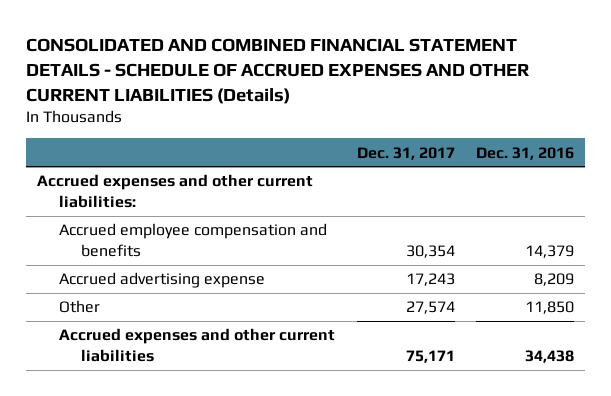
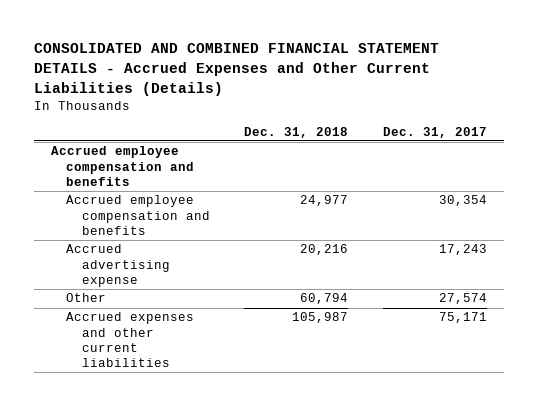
[26,37,530,104] CONSOLIDATED AND COMBINED FINANCIAL STATEMENT DETAILS - SCHEDULE OF ACCRUED EXPENSES AND OTHER CURRENT LIABILITIES (Details) -> [33,43,439,96] CONSOLIDATED AND COMBINED FINANCIAL STATEMENT DETAILS - Accrued Expenses and Other Current Liabilities (Details)
[475,146,574,160] Dec. 31, 2016 -> none
none -> [244,126,349,138] Dec. 31, 2018
[36,174,313,208] Accrued expenses and other current liabilities: -> [50,146,195,186] Accrued employee compensation and benefits

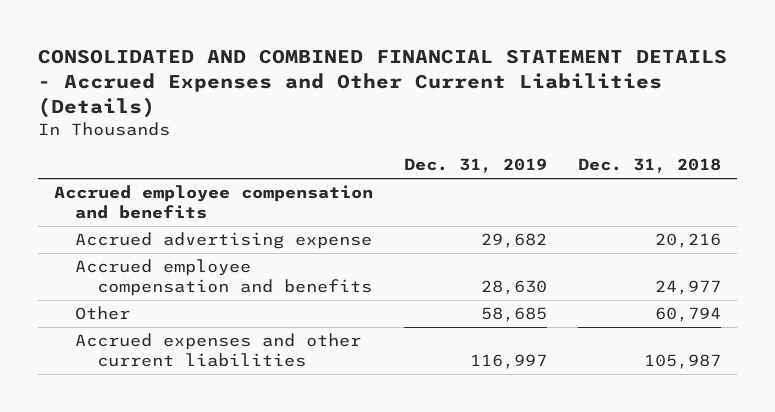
[382,126,487,138] Dec. 31, 2017 -> none
none -> [404,158,548,174] Dec. 31, 2019
[66,195,210,235] Accrued employee compensation and benefits -> [75,259,372,297] Accrued employee compensation and benefits

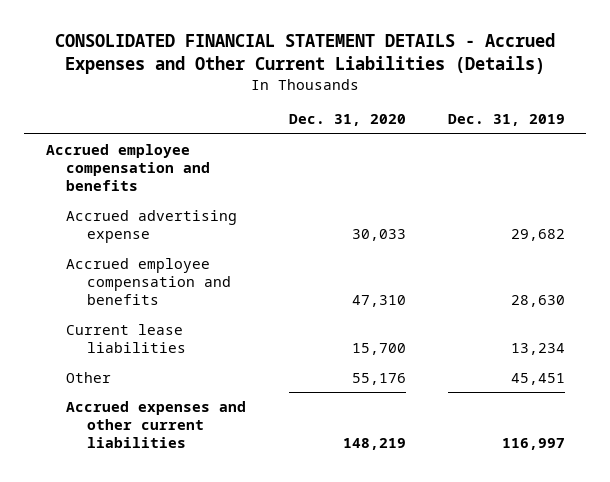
[38,49,728,119] CONSOLIDATED AND COMBINED FINANCIAL STATEMENT DETAILS - Accrued Expenses and Other Current Liabilities (Details) -> [55,33,556,74] CONSOLIDATED FINANCIAL STATEMENT DETAILS - Accrued Expenses and Other Current Liabilities (Details)
[578,158,722,174] Dec. 31, 2018 -> none
none -> [288,114,406,127] Dec. 31, 2020
none -> [66,323,186,354] Current lease liabilities
[481,307,548,323] 58,685 -> [510,372,565,385] 45,451

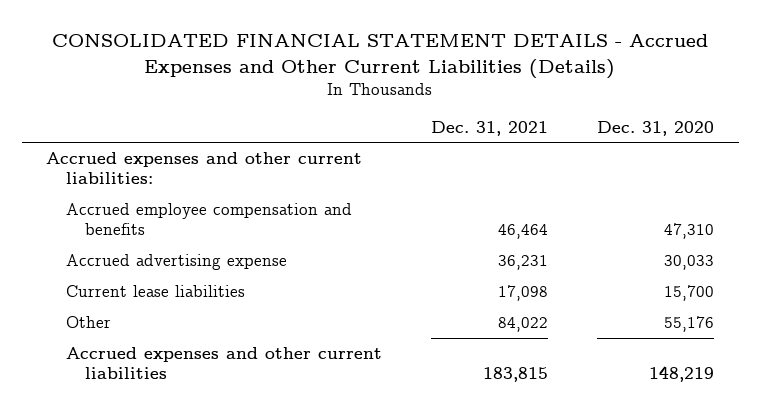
[447,114,565,127] Dec. 31, 2019 -> none
none -> [431,120,549,136] Dec. 31, 2021
[45,143,211,192] Accrued employee compensation and benefits -> [46,152,363,185] Accrued expenses and other current liabilities:
[66,209,238,244] Accrued advertising expense -> [65,254,287,271] Accrued advertising expense

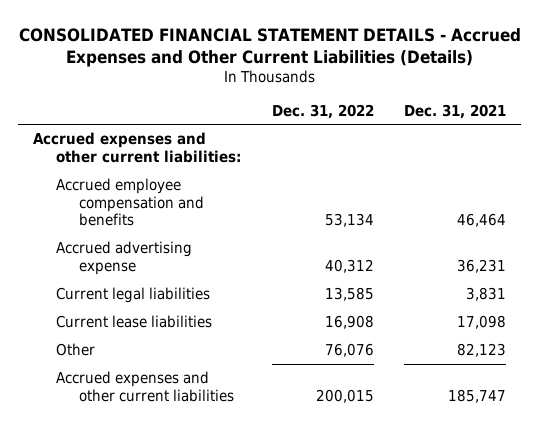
[597,120,715,136] Dec. 31, 2020 -> none
none -> [271,103,374,119] Dec. 31, 2022
none -> [56,287,211,304] Current legal liabilities
[498,317,549,333] 84,022 -> [456,343,506,358] 82,123
[483,367,549,383] 183,815 -> [447,388,506,403] 185,747

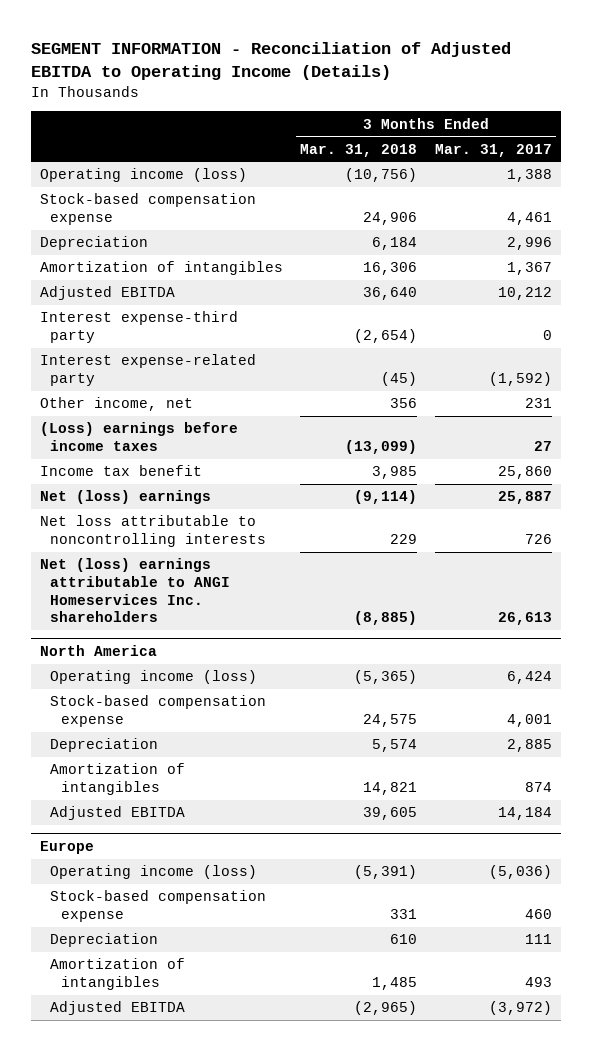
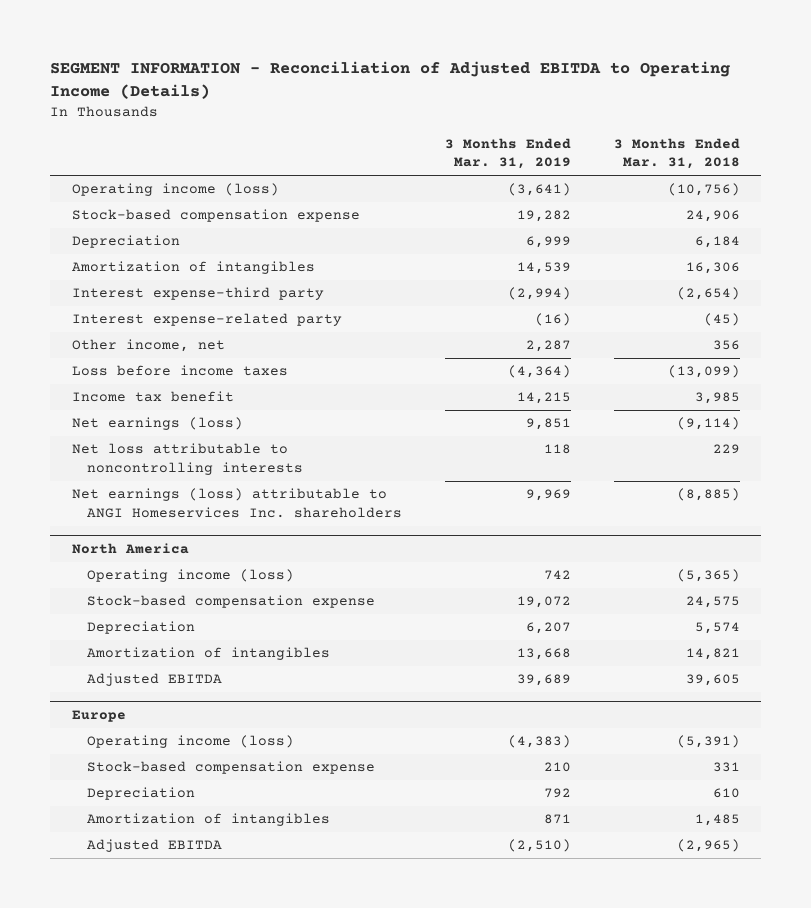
[435,143,553,157] Mar. 31, 2017 -> none
none -> [444,137,571,170] 3 Months Ended Mar. 31, 2019
[39,286,175,301] Adjusted EBITDA -> none
[39,422,238,452] (Loss) earnings before income taxes -> [71,365,288,377] Loss before income taxes
[39,490,211,505] Net (loss) earnings -> [71,417,243,431] Net earnings (loss)
[39,558,231,623] Net (loss) earnings attributable to ANGI Homeservices Inc. shareholders -> [71,488,402,518] Net earnings (loss) attributable to ANGI Homeservices Inc. shareholders

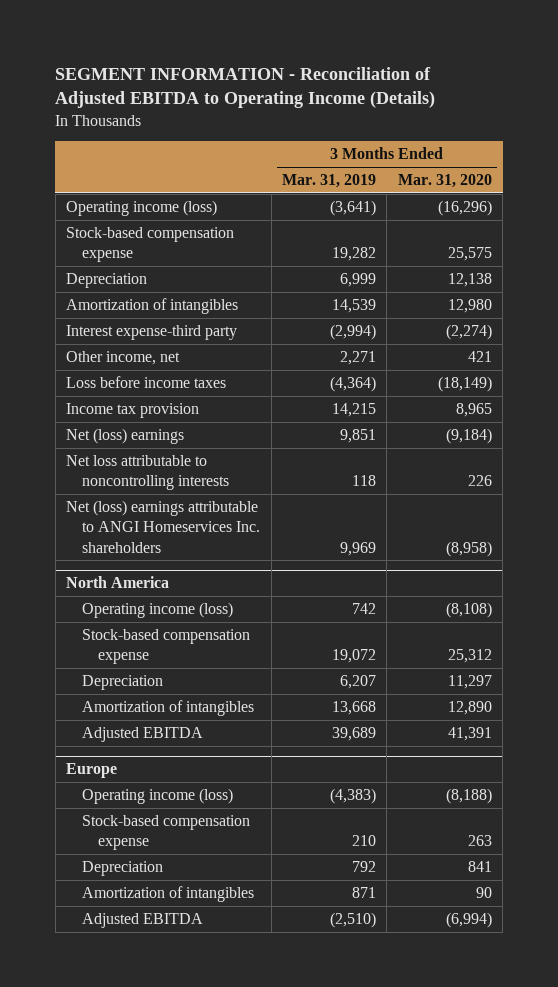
[613,137,740,170] 3 Months Ended Mar. 31, 2018 -> none
none -> [397,174,492,189] Mar. 31, 2020
[71,313,342,327] Interest expense-related party -> none
[525,340,571,353] 2,287 -> [340,351,377,366] 2,271
[71,391,234,403] Income tax benefit -> [66,403,200,419] Income tax provision
[71,417,243,431] Net earnings (loss) -> [66,428,185,445] Net (loss) earnings
[71,488,402,518] Net earnings (loss) attributable to ANGI Homeservices Inc. shareholders -> [66,500,261,553] Net (loss) earnings attributable to ANGI Homeservices Inc. shareholders

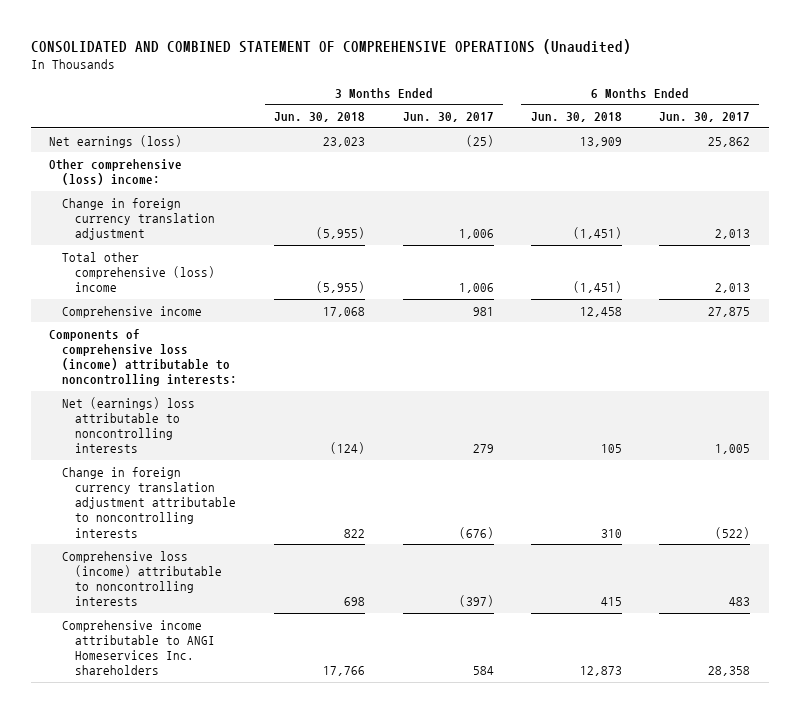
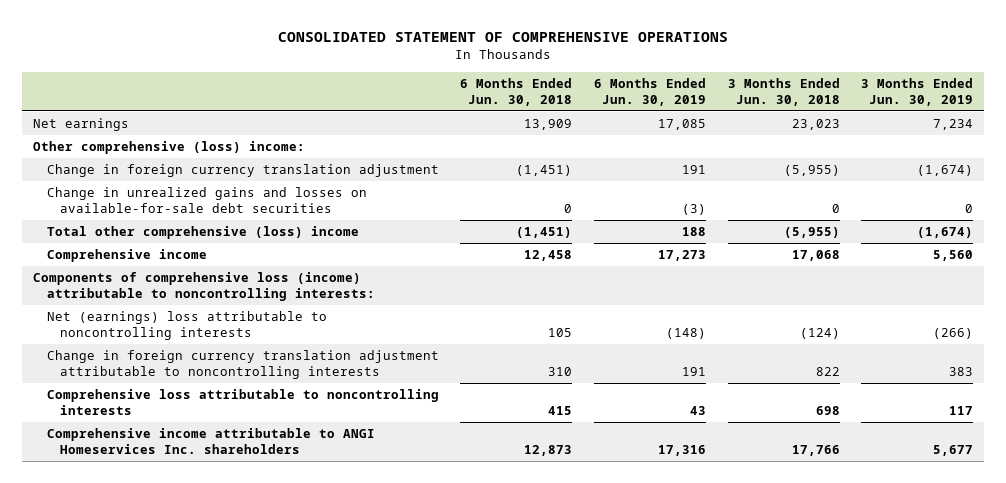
[30,38,631,54] CONSOLIDATED AND COMBINED STATEMENT OF COMPREHENSIVE OPERATIONS (Unaudited) -> [278,32,729,43] CONSOLIDATED STATEMENT OF COMPREHENSIVE OPERATIONS
[402,112,494,123] Jun. 30, 2017 -> none
[658,112,750,123] Jun. 30, 2017 -> none
none -> [593,77,706,107] 6 Months Ended Jun. 30, 2019
none -> [861,77,974,107] 3 Months Ended Jun. 30, 2019
[49,134,183,148] Net earnings (loss) -> [33,117,130,131] Net earnings
none -> [46,186,367,214] Change in unrealized gains and losses on available-for-sale debt securities
[62,550,223,607] Comprehensive loss (income) attributable to noncontrolling interests -> [46,388,439,416] Comprehensive loss attributable to noncontrolling interests

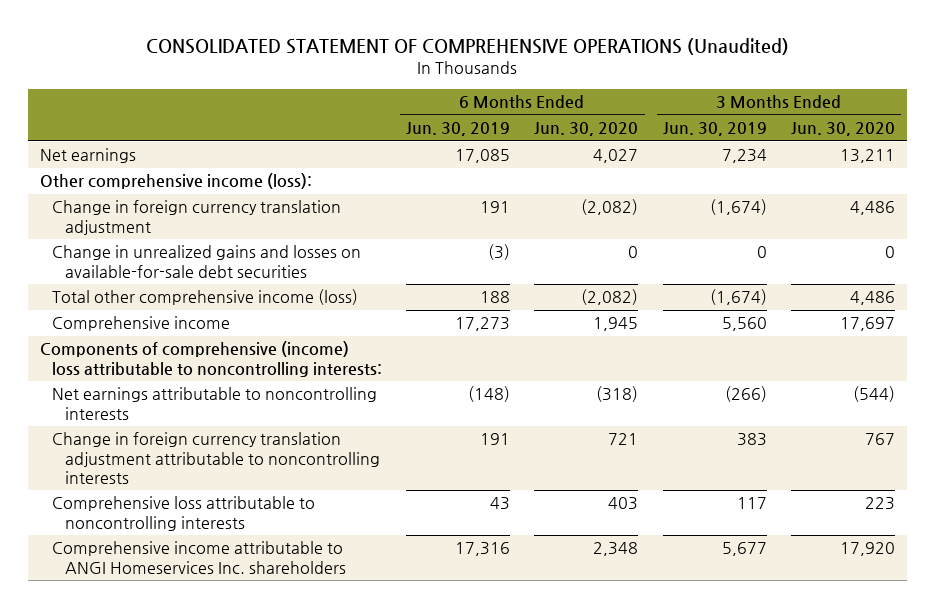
[278,32,729,43] CONSOLIDATED STATEMENT OF COMPREHENSIVE OPERATIONS -> [146,38,790,56] CONSOLIDATED STATEMENT OF COMPREHENSIVE OPERATIONS (Unaudited)
[460,77,573,107] 6 Months Ended Jun. 30, 2018 -> none
[727,77,840,107] 3 Months Ended Jun. 30, 2018 -> none
none -> [534,122,639,137] Jun. 30, 2020
none -> [790,122,895,137] Jun. 30, 2020
[33,140,306,154] Other comprehensive (loss) income: -> [40,173,313,190] Other comprehensive income (loss):
[46,225,359,239] Total other comprehensive (loss) income -> [52,289,359,306] Total other comprehensive income (loss)
[33,271,375,302] Components of comprehensive loss (income) attributable to noncontrolling interests: -> [40,341,383,377] Components of comprehensive (income) loss attributable to noncontrolling interests:
[46,310,327,341] Net (earnings) loss attributable to noncontrolling interests -> [52,387,378,420] Net earnings attributable to noncontrolling interests

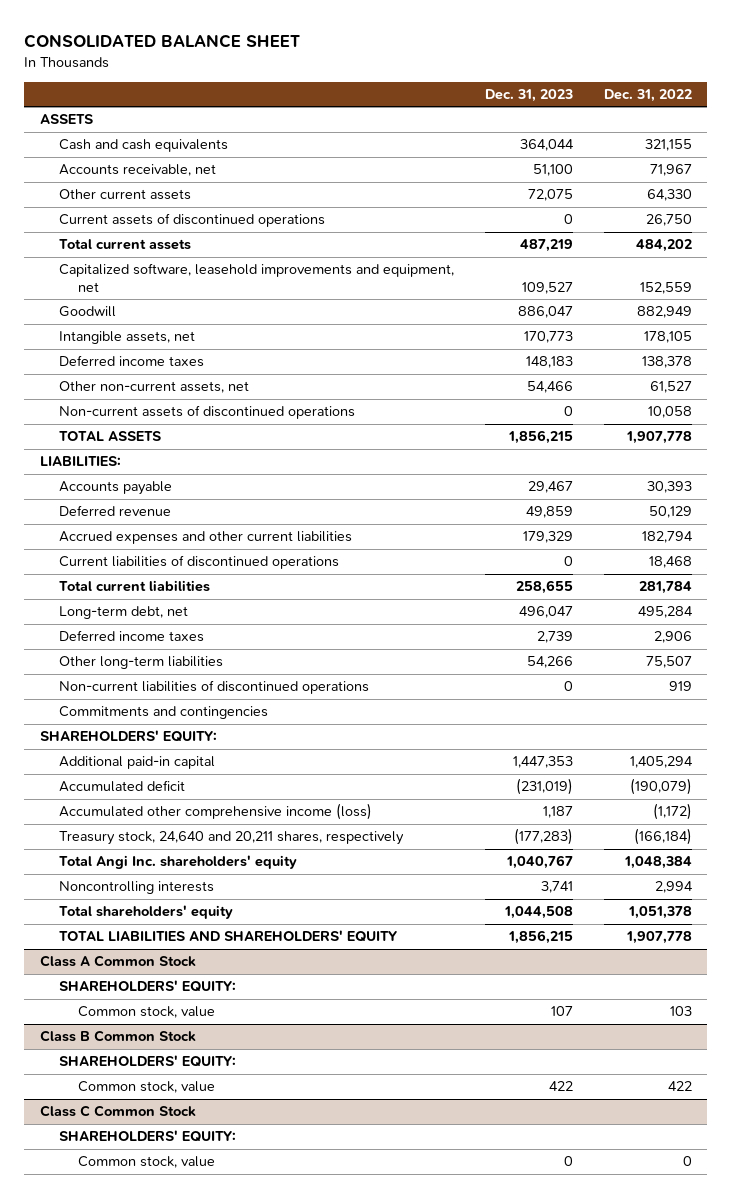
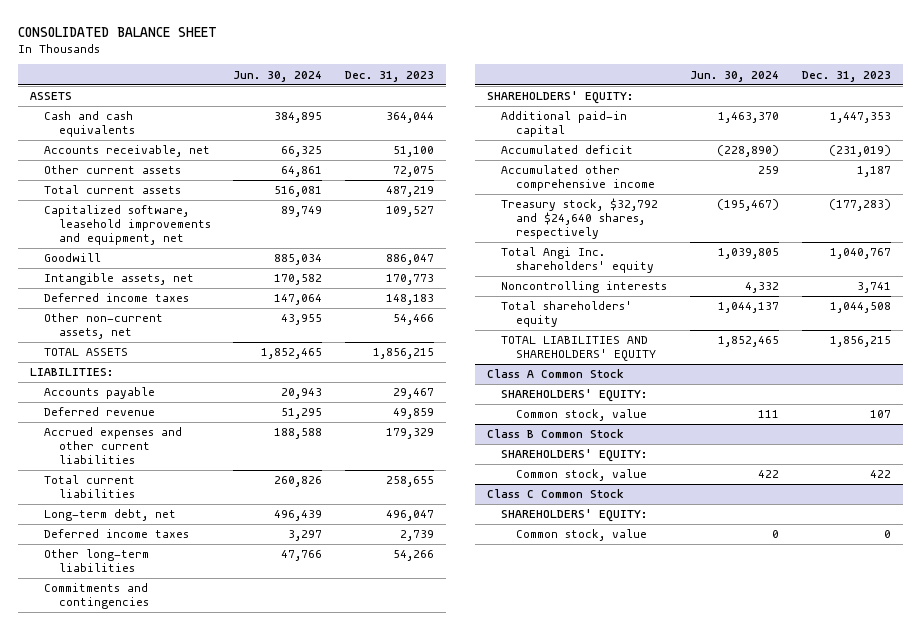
[603,89,692,103] Dec. 31, 2022 -> none
none -> [233,70,323,82] Jun. 30, 2024
[59,213,326,228] Current assets of discontinued operations -> none
[59,405,356,420] Non-current assets of discontinued operations -> none
[59,555,340,570] Current liabilities of discontinued operations -> none
[59,680,370,695] Non-current liabilities of discontinued operations -> none
[59,803,373,821] Accumulated other comprehensive income (loss) -> [501,165,655,192] Accumulated other comprehensive income
[59,831,405,846] Treasury stock, 24,640 and 20,211 shares, respectively -> [501,198,659,239] Treasury stock, $32,792 and $24,640 shares, respectively

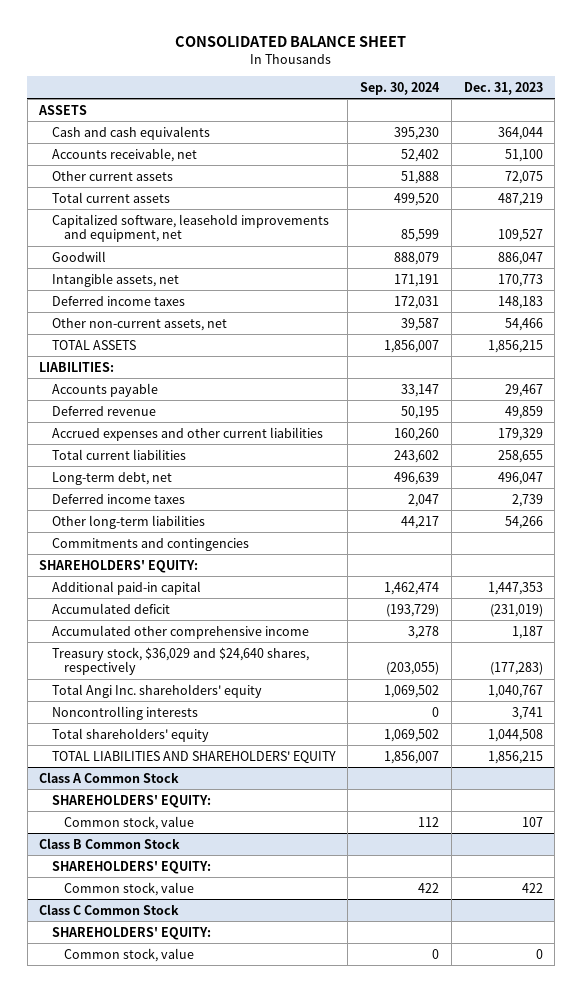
[233,70,323,82] Jun. 30, 2024 -> none
none -> [360,81,441,95] Sep. 30, 2024
[501,198,659,239] Treasury stock, $32,792 and $24,640 shares, respectively -> [51,646,309,676] Treasury stock, $36,029 and $24,640 shares, respectively

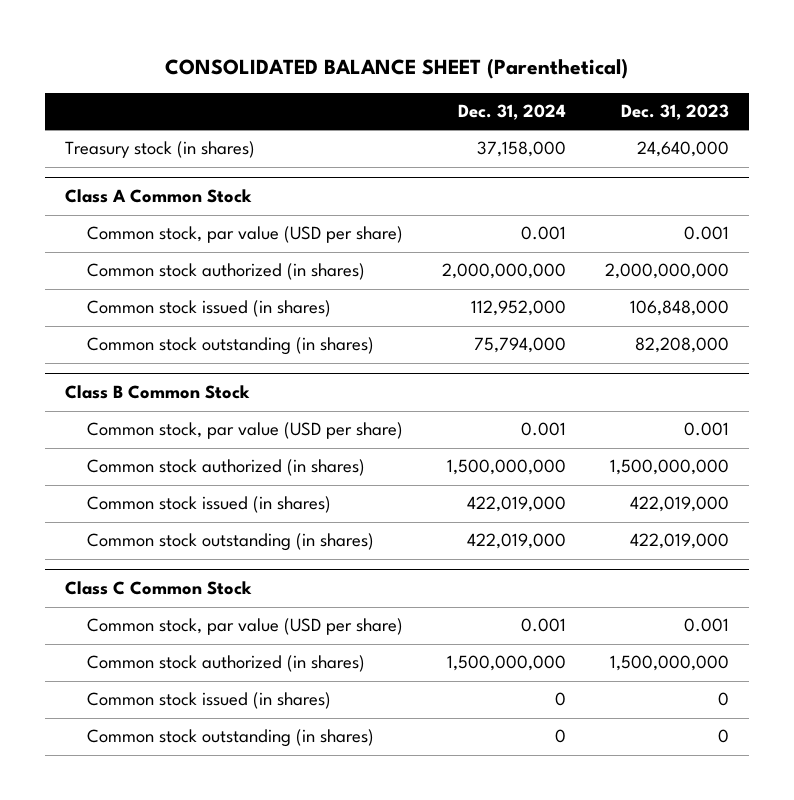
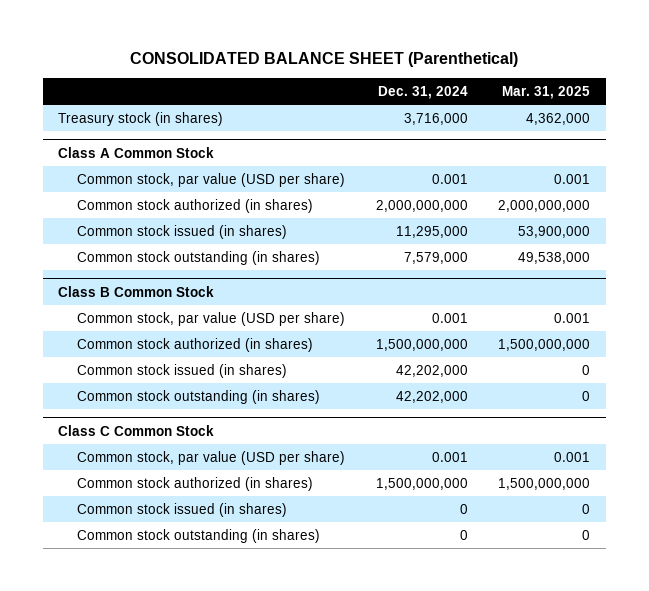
[621,104,730,121] Dec. 31, 2023 -> none
none -> [502,85,591,99] Mar. 31, 2025
[476,141,566,158] 37,158,000 -> [403,112,468,125] 3,716,000
[470,300,566,317] 112,952,000 -> [395,225,468,238] 11,295,000
[473,337,566,354] 75,794,000 -> [403,251,468,264] 7,579,000
[466,496,566,513] 422,019,000 -> [395,364,468,377] 42,202,000
[466,533,566,550] 422,019,000 -> [395,390,468,403] 42,202,000

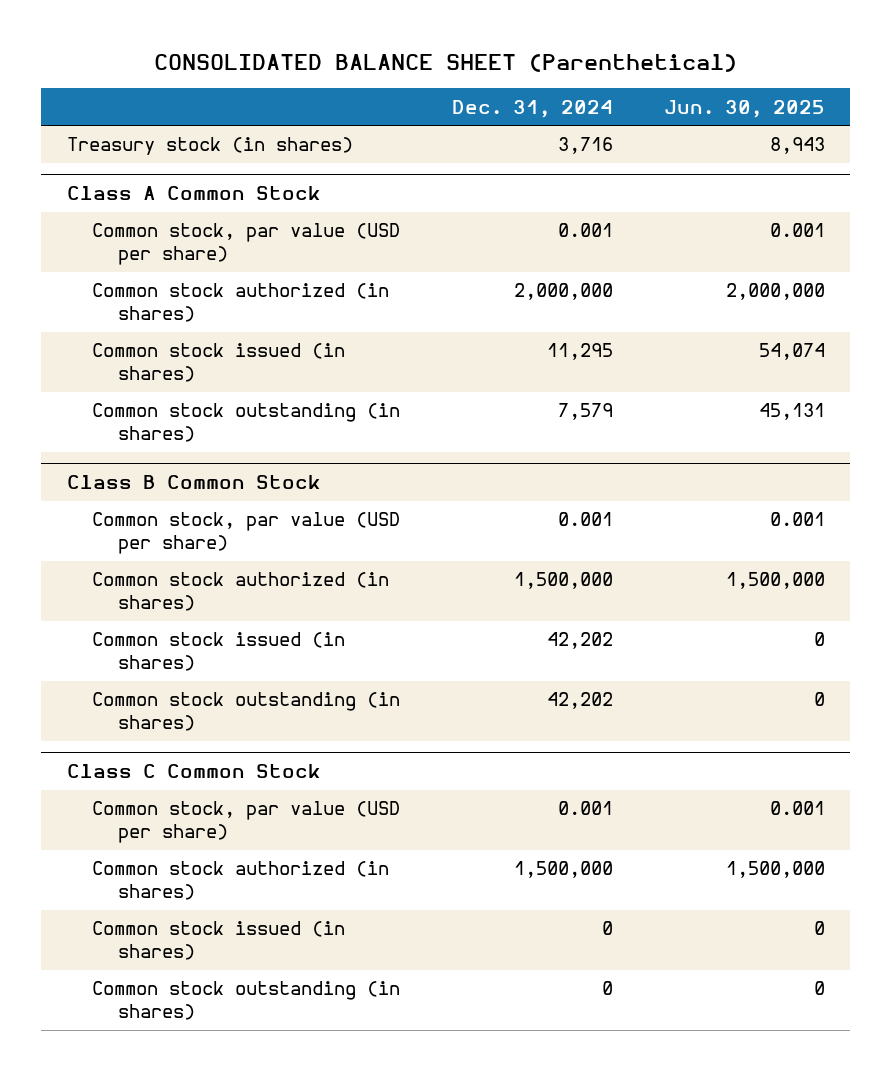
[502,85,591,99] Mar. 31, 2025 -> none
none -> [663,99,825,118] Jun. 30, 2025
[403,112,468,125] 3,716,000 -> [557,137,613,155] 3,716
[375,199,468,212] 2,000,000,000 -> [513,283,613,301] 2,000,000
[395,225,468,238] 11,295,000 -> [546,343,613,361] 11,295
[403,251,468,264] 7,579,000 -> [557,403,613,421] 7,579
[375,338,468,351] 1,500,000,000 -> [513,572,613,590] 1,500,000
[395,364,468,377] 42,202,000 -> [546,632,613,650] 42,202
[395,390,468,403] 42,202,000 -> [546,692,613,710] 42,202
[375,477,468,490] 1,500,000,000 -> [513,861,613,879] 1,500,000

